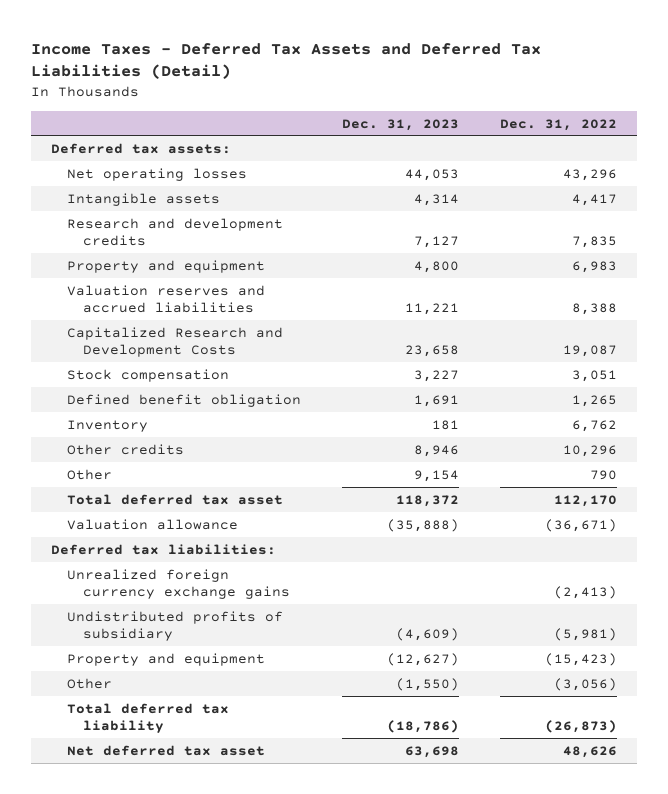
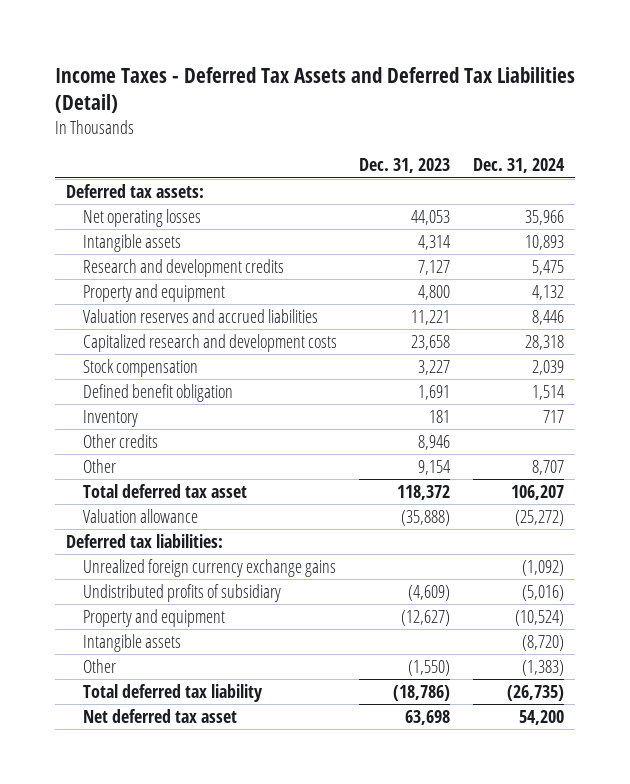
[499,118,617,131] Dec. 31, 2022 -> none
none -> [472,158,565,174] Dec. 31, 2024
[66,326,283,357] Capitalized Research and Development Costs -> [82,334,337,353] Capitalized research and development costs
none -> [82,634,181,653] Intangible assets

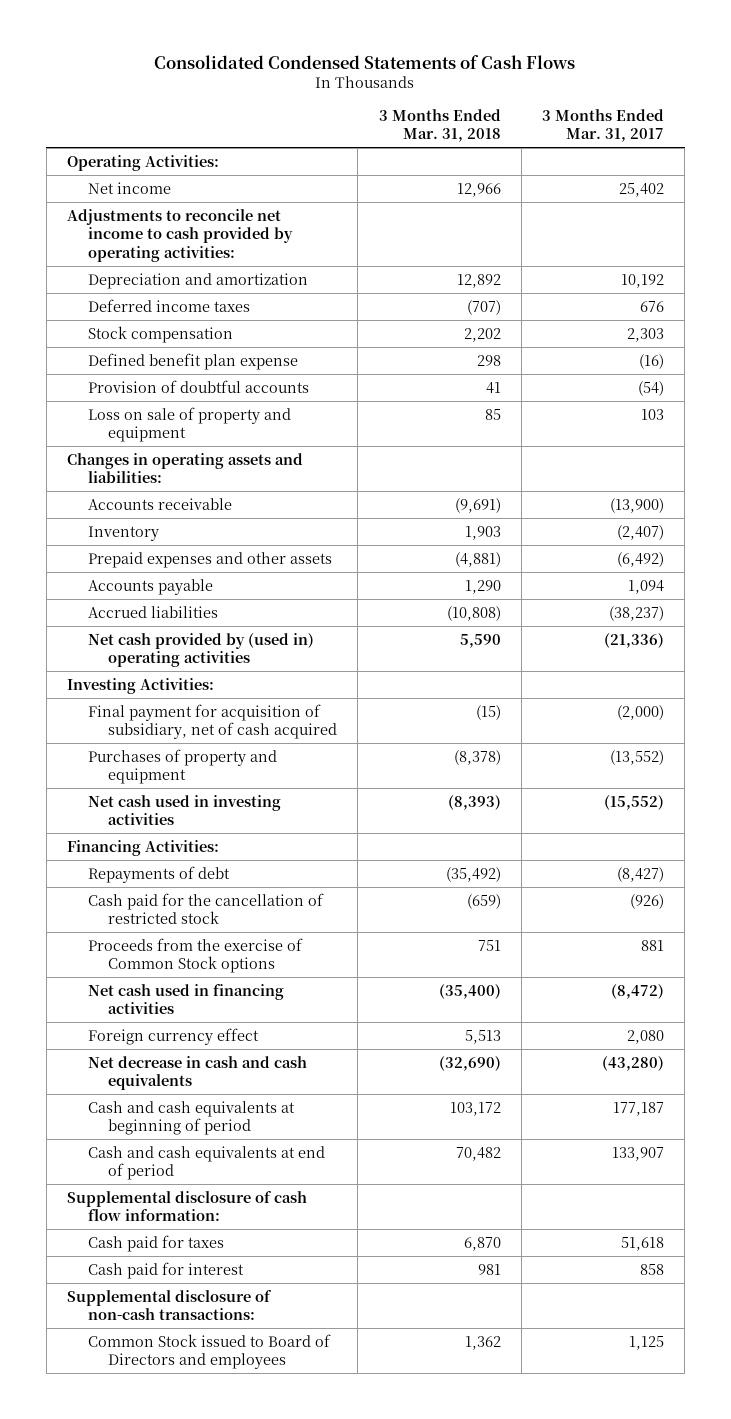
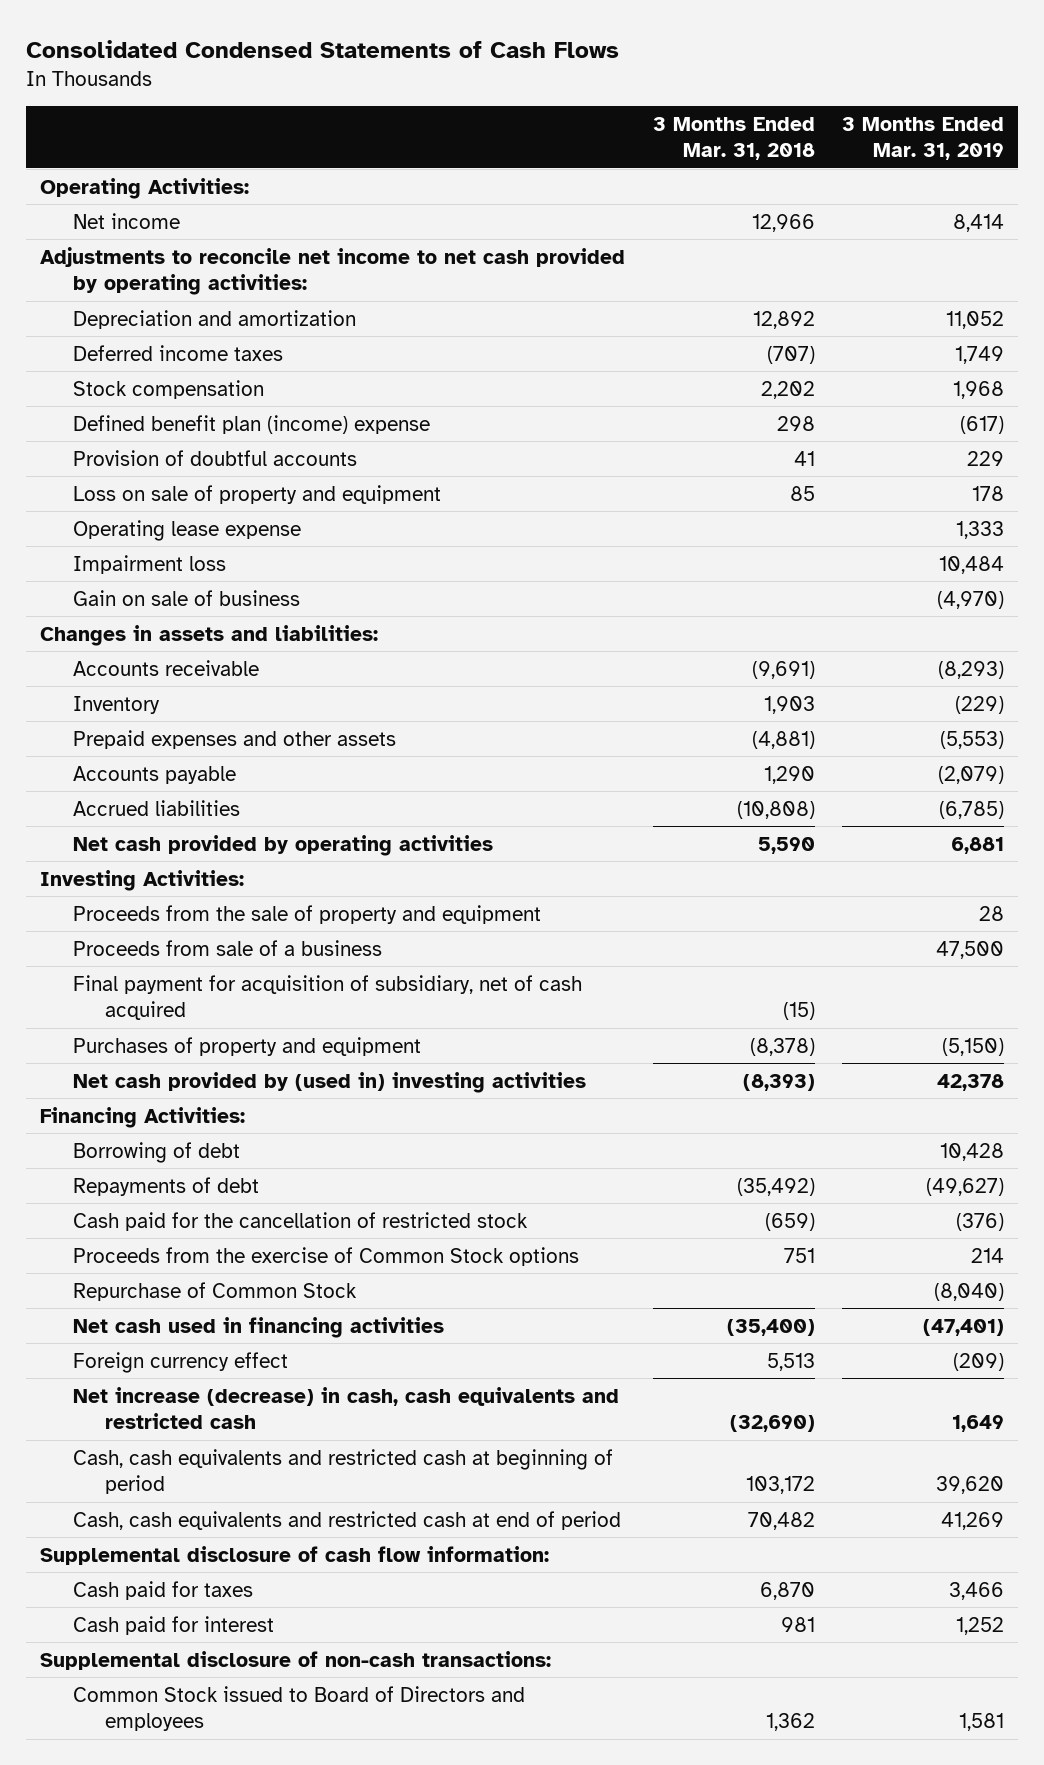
[541,108,664,143] 3 Months Ended Mar. 31, 2017 -> none
none -> [842,116,1005,161] 3 Months Ended Mar. 31, 2019
[67,208,293,262] Adjustments to reconcile net income to cash provided by operating activities: -> [40,246,626,295] Adjustments to reconcile net income to net cash provided by operating activities:
[87,352,298,370] Defined benefit plan expense -> [72,414,430,434] Defined benefit plan (income) expense
none -> [72,519,301,541] Operating lease expense
none -> [72,554,226,574] Impairment loss
none -> [72,589,300,606] Gain on sale of business
[67,452,304,484] Changes in operating assets and liabilities: -> [40,624,379,646] Changes in assets and liabilities:
[87,632,314,668] Net cash provided by (used in) operating activities -> [72,834,493,856] Net cash provided by operating activities
none -> [72,904,541,924] Proceeds from the sale of property and equipment
none -> [72,939,382,956] Proceeds from sale of a business
[87,794,281,826] Net cash used in investing activities -> [72,1071,586,1093] Net cash provided by (used in) investing activities
none -> [72,1141,240,1163] Borrowing of debt
none -> [72,1281,357,1301] Repurchase of Common Stock
[87,1055,307,1091] Net decrease in cash and cash equivalents -> [72,1386,619,1429] Net increase (decrease) in cash, cash equivalents and restricted cash
[87,1100,295,1136] Cash and cash equivalents at beginning of period -> [72,1448,613,1494] Cash, cash equivalents and restricted cash at beginning of period
[87,1145,325,1181] Cash and cash equivalents at end of period -> [72,1510,621,1530] Cash, cash equivalents and restricted cash at end of period

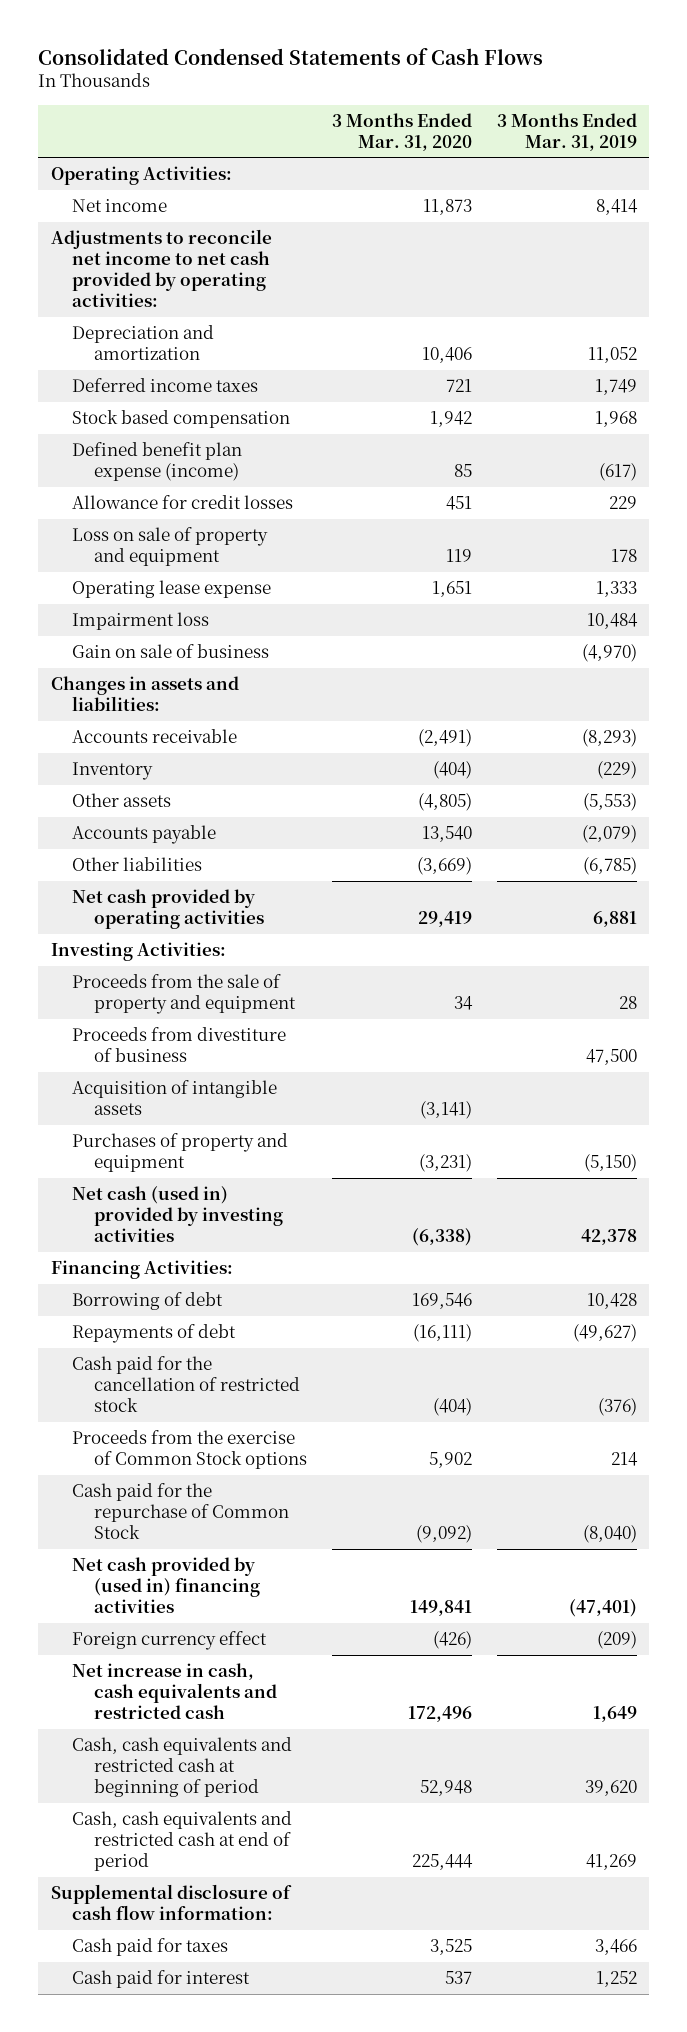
[652,116,815,161] 3 Months Ended Mar. 31, 2018 -> none
none -> [331,112,472,151] 3 Months Ended Mar. 31, 2020
[72,379,264,399] Stock compensation -> [72,410,291,429] Stock based compensation
[72,414,430,434] Defined benefit plan (income) expense -> [72,442,243,482] Defined benefit plan expense (income)
[72,449,357,466] Provision of doubtful accounts -> [72,495,294,510] Allowance for credit losses
[72,729,396,749] Prepaid expenses and other assets -> [72,793,172,808] Other assets
[72,799,240,816] Accrued liabilities -> [72,857,203,872] Other liabilities
[72,974,582,1020] Final payment for acquisition of subsidiary, net of cash acquired -> none
[72,939,382,956] Proceeds from sale of a business -> [72,1027,287,1063] Proceeds from divestiture of business
none -> [72,1080,278,1116] Acquisition of intangible assets
[72,1071,586,1093] Net cash provided by (used in) investing activities -> [72,1186,283,1243] Net cash (used in) provided by investing activities
[72,1281,357,1301] Repurchase of Common Stock -> [72,1483,289,1540] Cash paid for the repurchase of Common Stock
[72,1316,444,1338] Net cash used in financing activities -> [72,1557,260,1614] Net cash provided by (used in) financing activities
[72,1386,619,1429] Net increase (decrease) in cash, cash equivalents and restricted cash -> [72,1663,277,1720] Net increase in cash, cash equivalents and restricted cash
[40,1650,552,1670] Supplemental disclosure of non-cash transactions: -> none
[72,1685,525,1731] Common Stock issued to Board of Directors and employees -> none

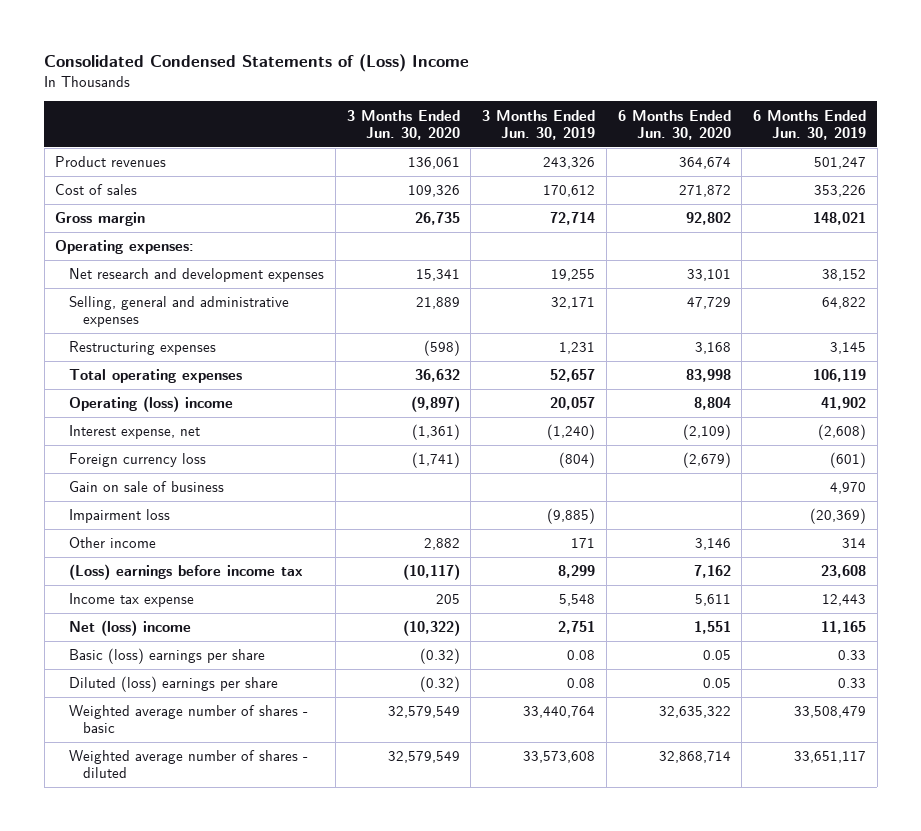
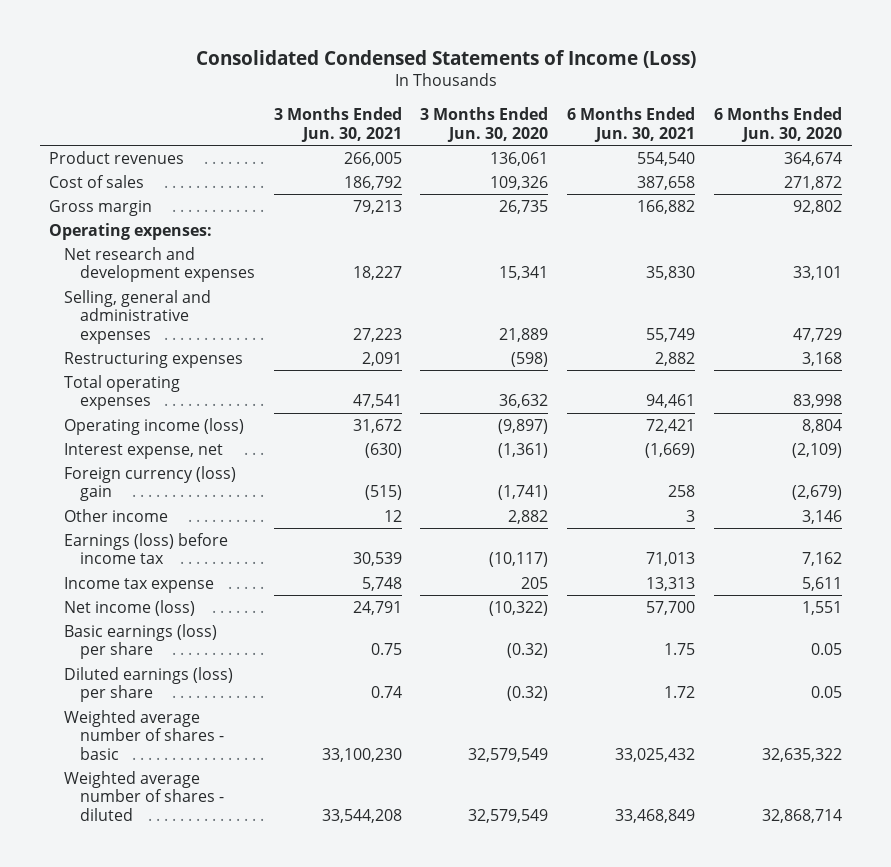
[44,53,470,72] Consolidated Condensed Statements of (Loss) Income -> [195,49,696,68] Consolidated Condensed Statements of Income (Loss)
[482,109,596,140] 3 Months Ended Jun. 30, 2019 -> none
[753,109,867,140] 6 Months Ended Jun. 30, 2019 -> none
none -> [273,107,402,142] 3 Months Ended Jun. 30, 2021
none -> [567,107,696,142] 6 Months Ended Jun. 30, 2021
[69,396,234,413] Operating (loss) income -> [64,417,245,435] Operating income (loss)
[69,481,225,493] Gain on sale of business -> none
[69,509,171,524] Impairment loss -> none
[69,453,207,468] Foreign currency loss -> [64,465,237,502] Foreign currency (loss) gain
[69,564,304,581] (Loss) earnings before income tax -> [64,532,229,565] Earnings (loss) before income tax
[69,620,192,637] Net (loss) income -> [64,599,196,616] Net income (loss)
[69,648,266,665] Basic (loss) earnings per share -> [64,623,218,660] Basic earnings (loss) per share
[69,676,279,693] Diluted (loss) earnings per share -> [64,666,234,703] Diluted earnings (loss) per share

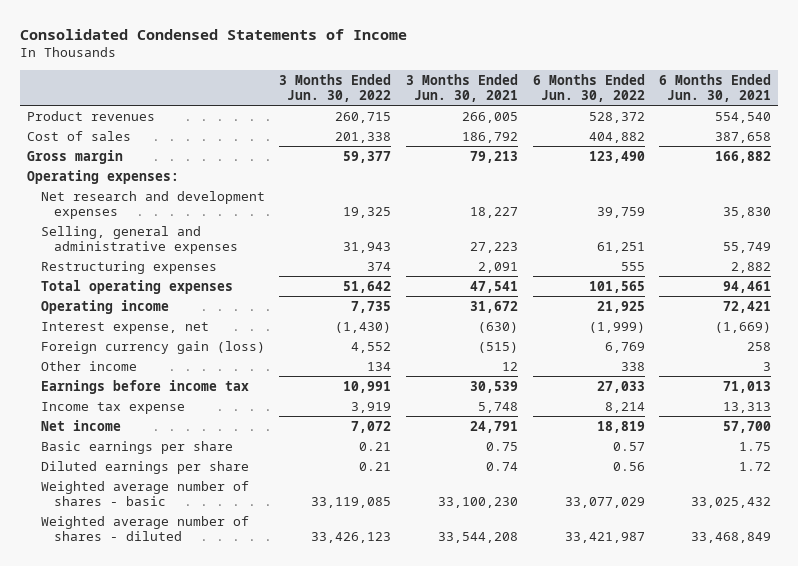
[195,49,696,68] Consolidated Condensed Statements of Income (Loss) -> [19,28,407,40] Consolidated Condensed Statements of Income
[420,107,549,142] 3 Months Ended Jun. 30, 2020 -> none
[714,107,843,142] 6 Months Ended Jun. 30, 2020 -> none
none -> [279,73,392,102] 3 Months Ended Jun. 30, 2022
none -> [532,73,645,102] 6 Months Ended Jun. 30, 2022
[64,417,245,435] Operating income (loss) -> [40,299,169,314] Operating income
[64,465,237,502] Foreign currency (loss) gain -> [40,340,265,354] Foreign currency gain (loss)
[64,532,229,565] Earnings (loss) before income tax -> [40,379,249,394] Earnings before income tax
[64,599,196,616] Net income (loss) -> [40,419,121,431] Net income
[64,623,218,660] Basic earnings (loss) per share -> [40,440,233,454] Basic earnings per share
[64,666,234,703] Diluted earnings (loss) per share -> [40,460,249,474] Diluted earnings per share

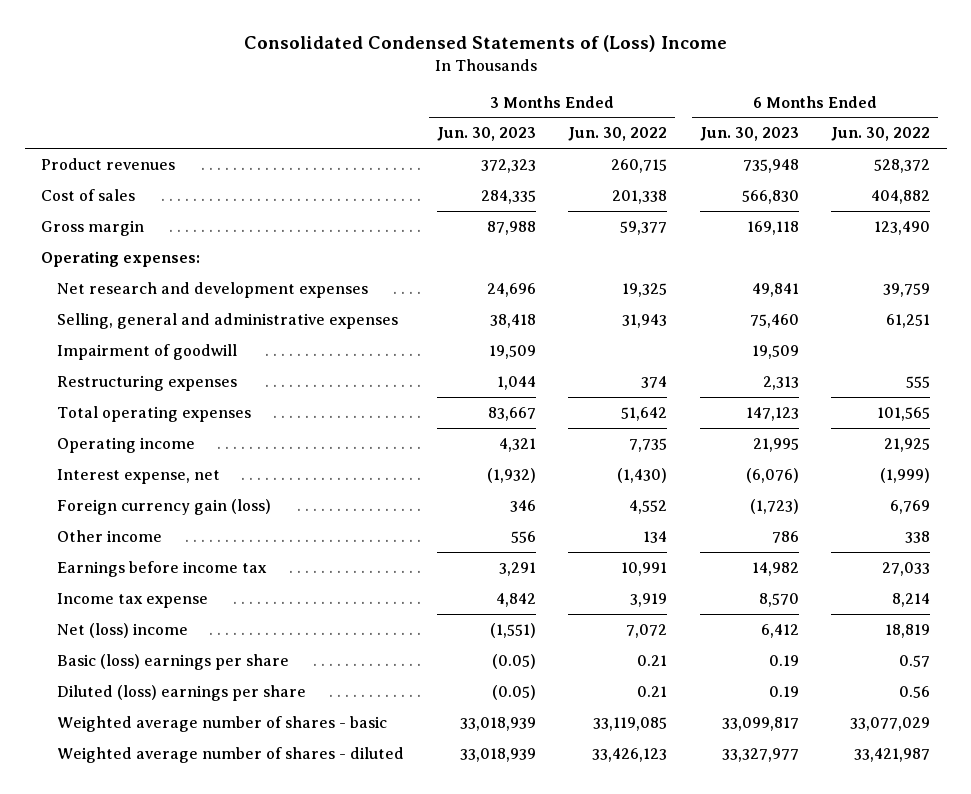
[19,28,407,40] Consolidated Condensed Statements of Income -> [243,35,727,53] Consolidated Condensed Statements of (Loss) Income
[405,73,518,102] 3 Months Ended Jun. 30, 2021 -> none
[659,73,772,102] 6 Months Ended Jun. 30, 2021 -> none
none -> [436,127,536,142] Jun. 30, 2023
none -> [699,127,799,142] Jun. 30, 2023
none -> [57,343,238,360] Impairment of goodwill
[40,419,121,431] Net income -> [57,622,189,638] Net (loss) income
[40,440,233,454] Basic earnings per share -> [57,653,290,670] Basic (loss) earnings per share
[40,460,249,474] Diluted earnings per share -> [57,684,307,701] Diluted (loss) earnings per share

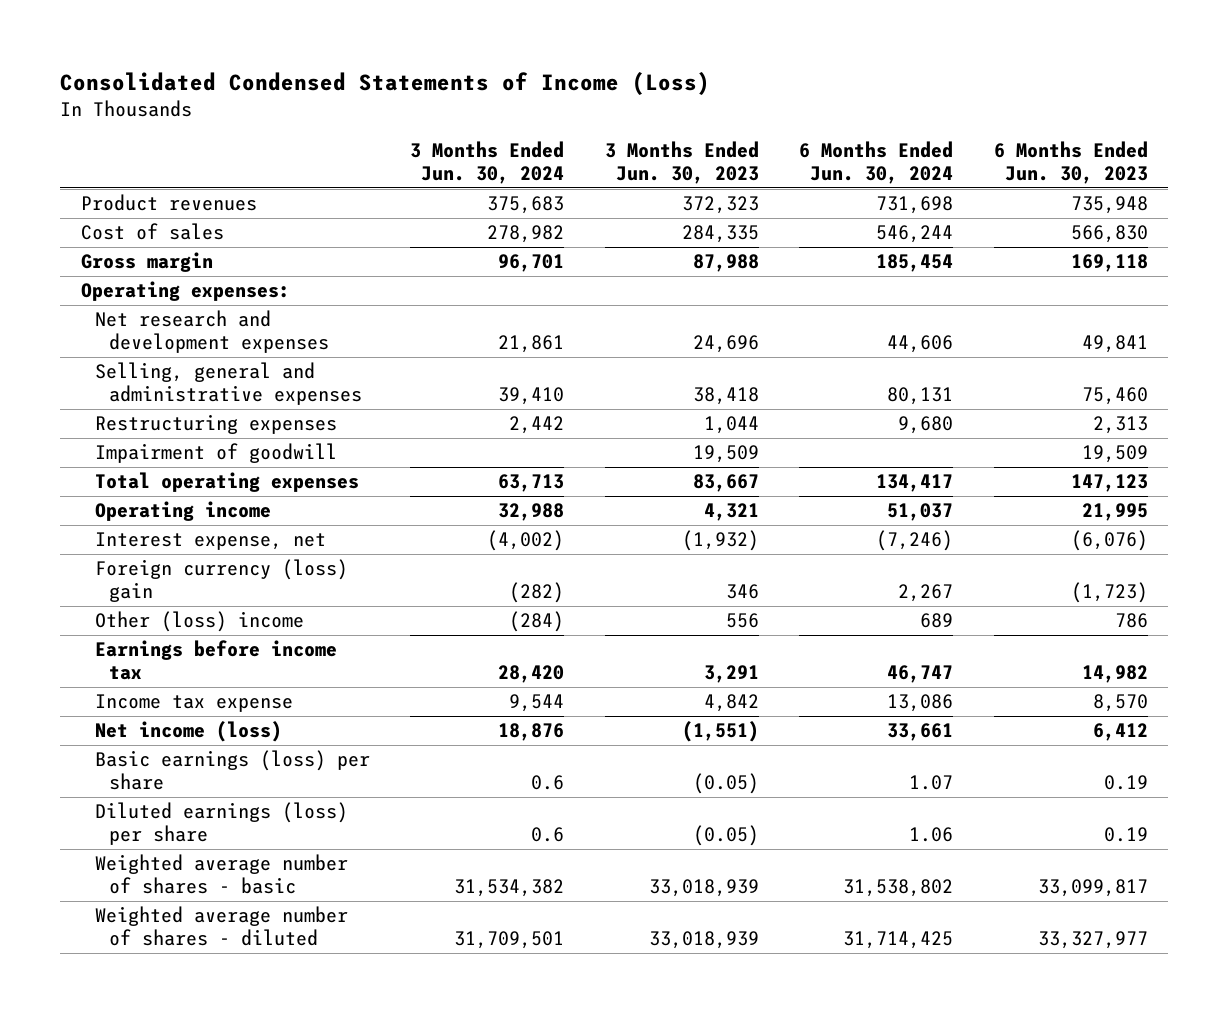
[243,35,727,53] Consolidated Condensed Statements of (Loss) Income -> [60,72,711,96] Consolidated Condensed Statements of Income (Loss)
[568,127,668,142] Jun. 30, 2022 -> none
[831,127,931,142] Jun. 30, 2022 -> none
none -> [410,141,565,184] 3 Months Ended Jun. 30, 2024
none -> [799,141,954,184] 6 Months Ended Jun. 30, 2024
[57,343,238,360] Impairment of goodwill -> [94,443,337,464] Impairment of goodwill
[57,498,272,515] Foreign currency gain (loss) -> [94,559,348,603] Foreign currency (loss) gain
[57,529,163,542] Other income -> [94,611,304,633] Other (loss) income
[57,622,189,638] Net (loss) income -> [94,721,282,743] Net income (loss)
[57,653,290,670] Basic (loss) earnings per share -> [94,750,370,791] Basic earnings (loss) per share
[57,684,307,701] Diluted (loss) earnings per share -> [94,802,348,846] Diluted earnings (loss) per share

